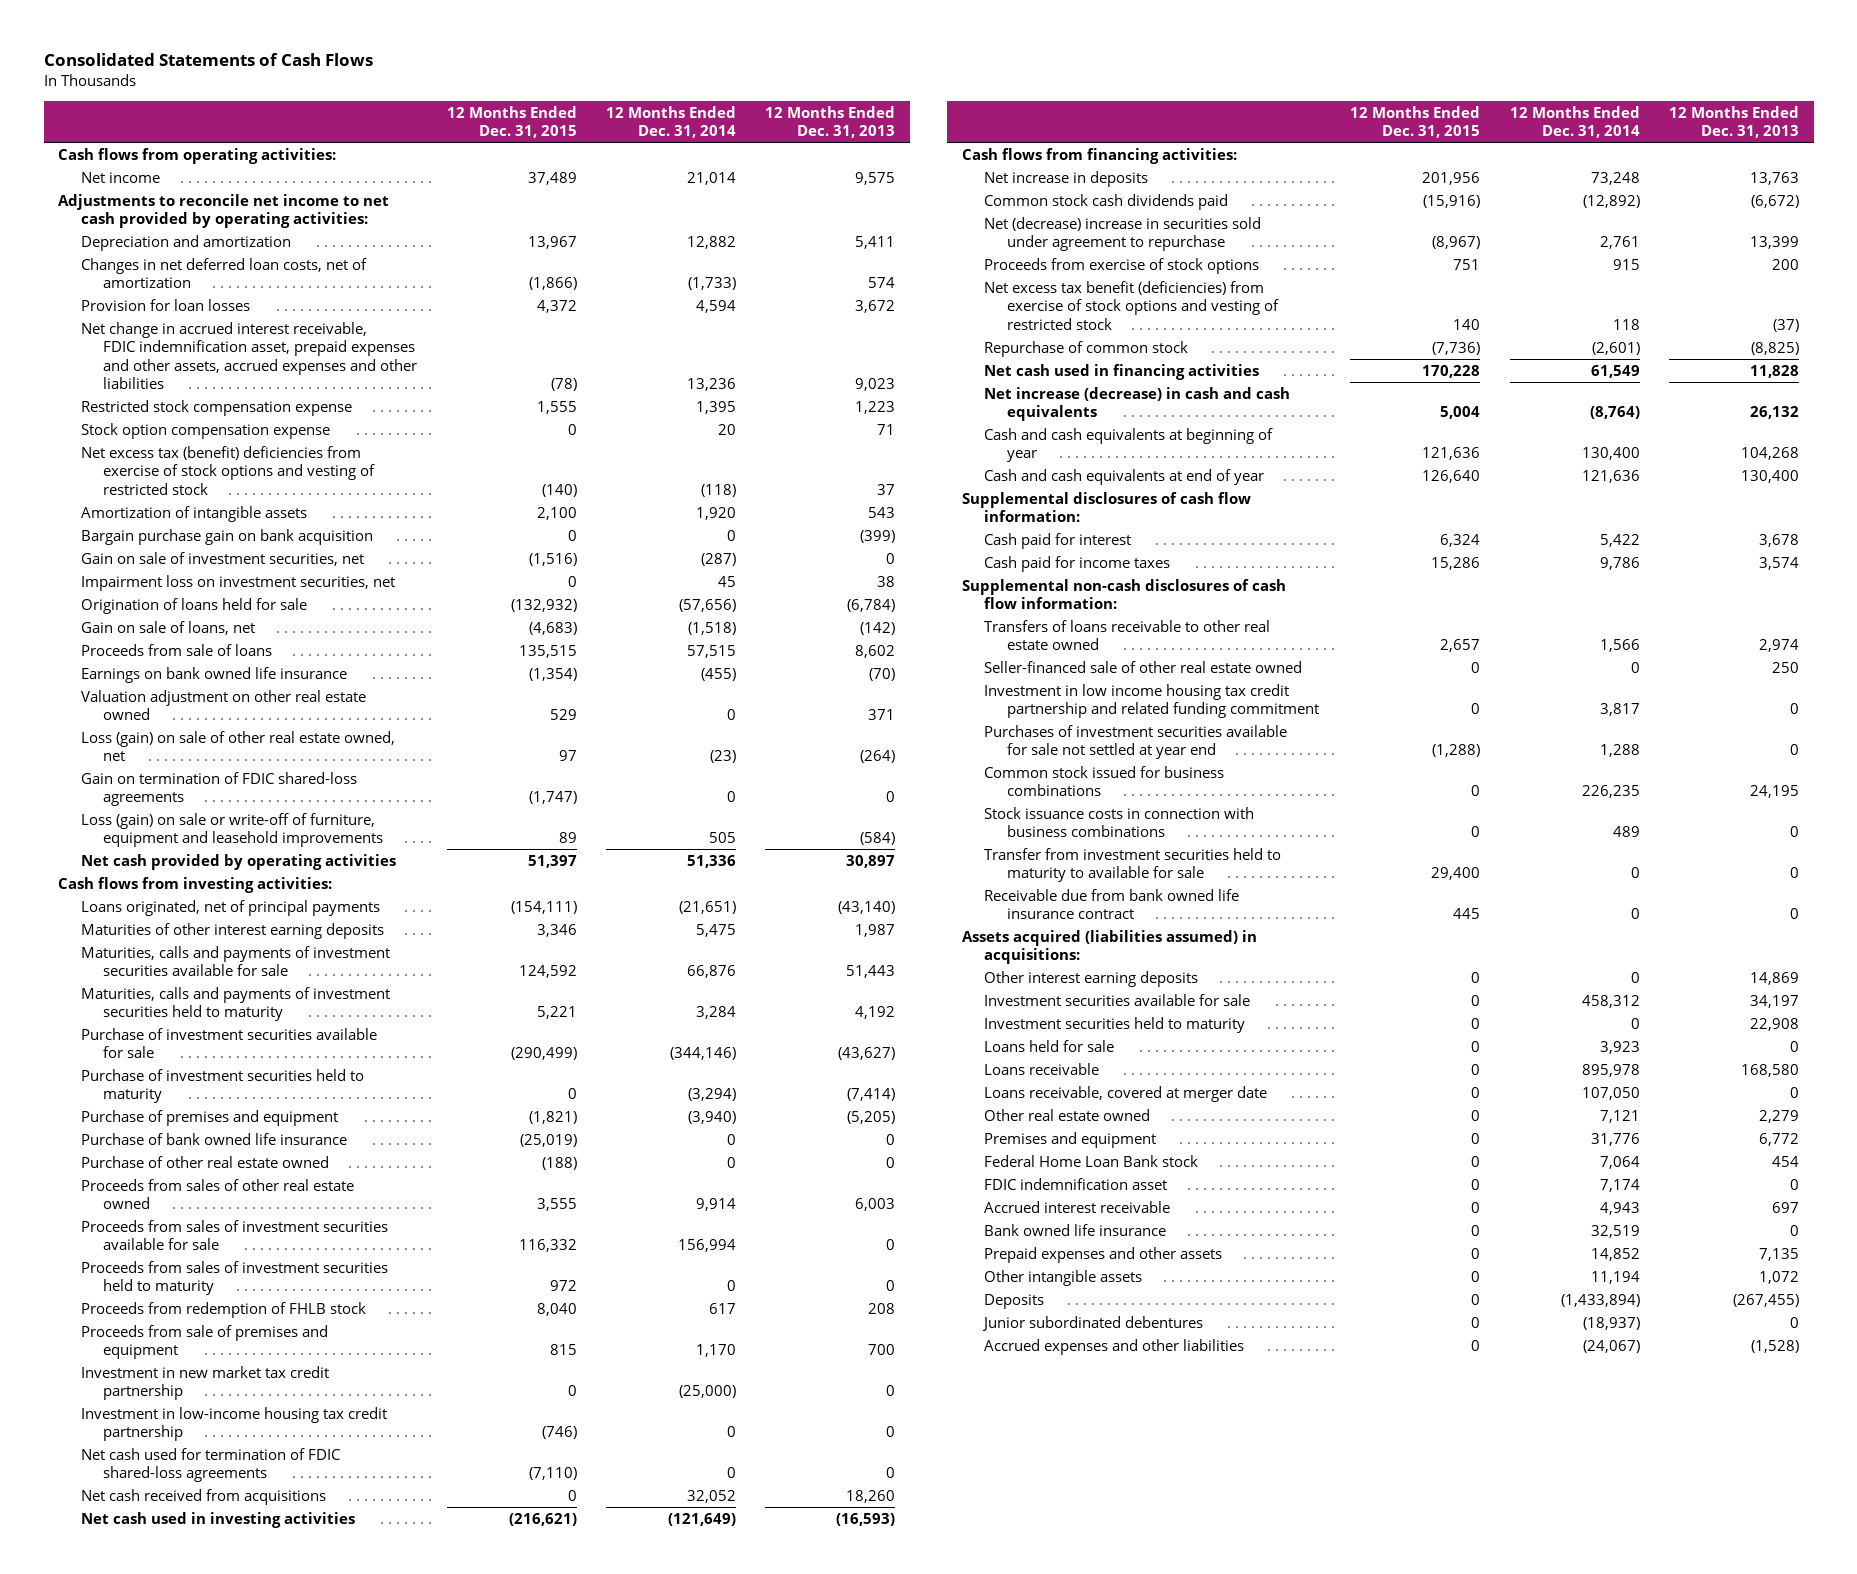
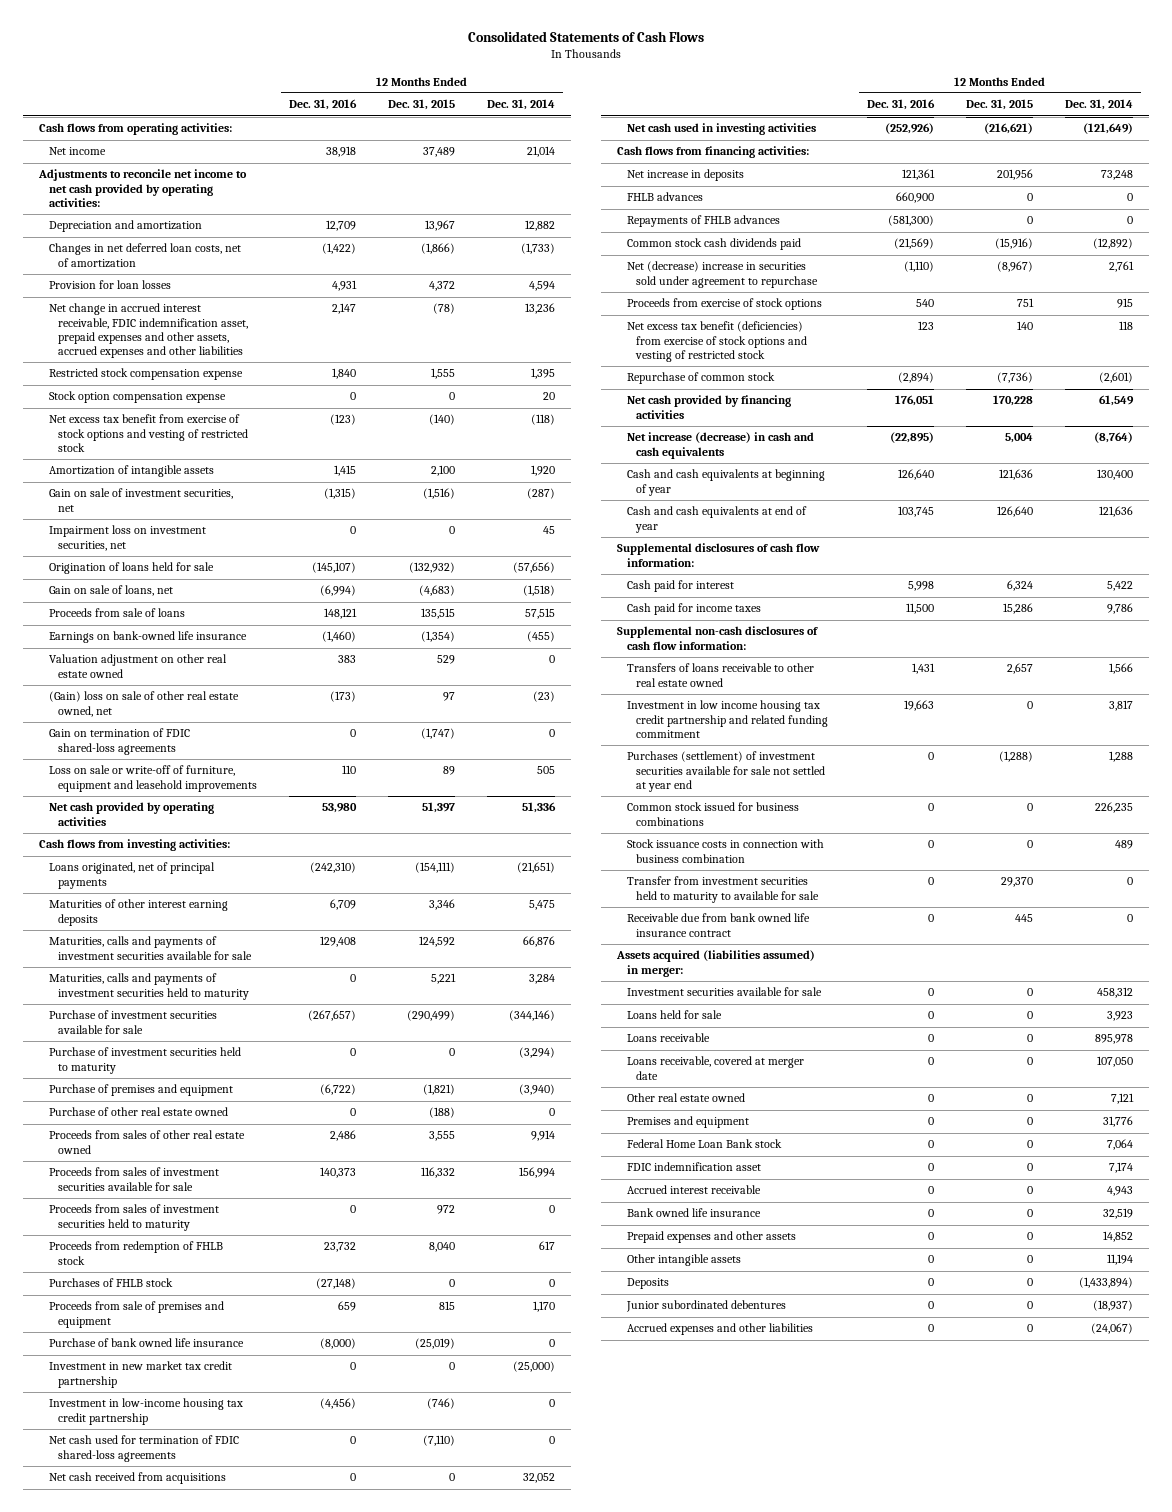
[765,105,896,139] 12 Months Ended Dec. 31, 2013 -> none
none -> [289,99,358,111] Dec. 31, 2016
[80,445,376,495] Net excess tax (benefit) deficiencies from exercise of stock options and vesting of restricted stock -> [48,414,249,452] Net excess tax benefit from exercise of stock options and vesting of restricted stock
[80,528,373,545] Bargain purchase gain on bank acquisition -> none
[80,666,347,683] Earnings on bank owned life insurance -> [48,631,247,644] Earnings on bank-owned life insurance
[80,730,395,762] Loss (gain) on sale of other real estate owned, net -> [48,691,239,717] (Gain) loss on sale of other real estate owned, net
[80,812,384,848] Loss (gain) on sale or write-off of furniture, equipment and leasehold improvements -> [48,765,258,792] Loss on sale or write-off of furniture, equipment and leasehold improvements
none -> [48,1278,173,1288] Purchases of FHLB stock
[80,1132,347,1145] Purchase of bank owned life insurance -> [48,1338,244,1348] Purchase of bank owned life insurance
none -> [626,192,703,202] FHLB advances
none -> [626,215,780,228] Repayments of FHLB advances
[984,363,1260,380] Net cash used in financing activities -> [626,395,791,419] Net cash provided by financing activities
[984,660,1303,673] Seller-financed sale of other real estate owned -> none
[984,724,1288,760] Purchases of investment securities available for sale not settled at year end -> [626,751,826,792] Purchases (settlement) of investment securities available for sale not settled at year end
[984,806,1255,838] Stock issuance costs in connection with business combinations -> [626,839,824,863] Stock issuance costs in connection with business combination
[1431,867,1481,881] 29,400 -> [1001,877,1034,888] 29,370
[984,970,1199,987] Other interest earning deposits -> none
[961,929,1257,965] Assets acquired (liabilities assumed) in acquisitions: -> [616,950,816,977] Assets acquired (liabilities assumed) in merger:
[984,1016,1246,1033] Investment securities held to maturity -> none

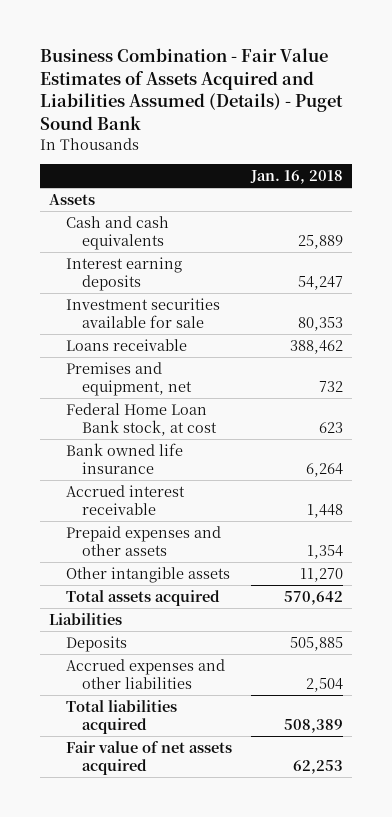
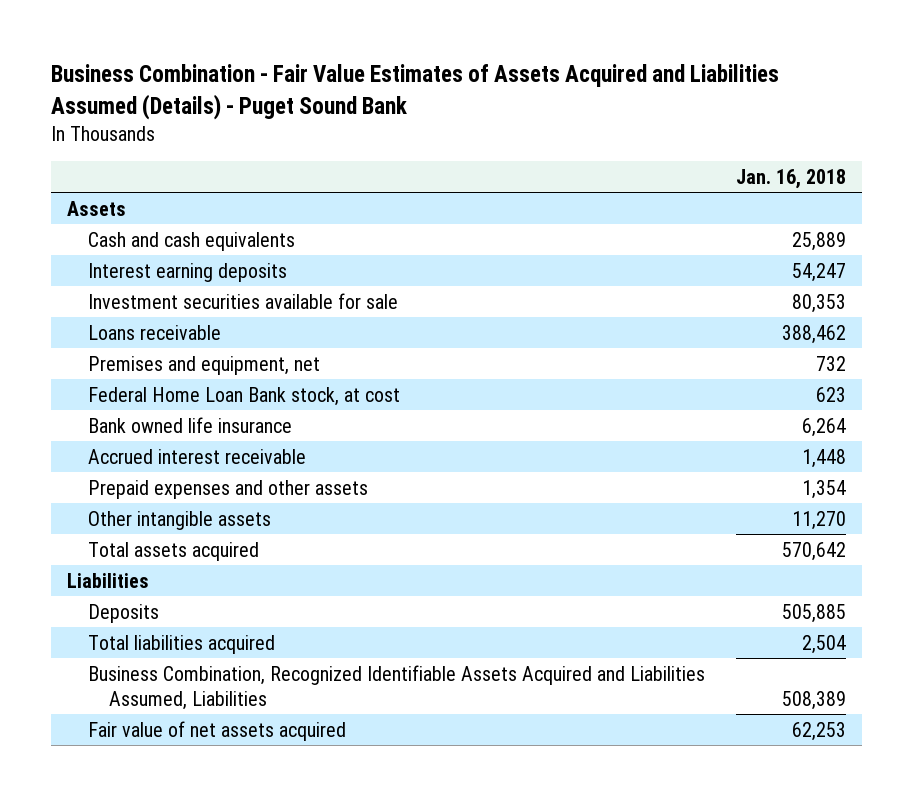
[65,658,225,690] Accrued expenses and other liabilities -> none
[283,719,343,734] 508,389 -> [802,634,847,654] 2,504
none -> [88,664,706,710] Business Combination, Recognized Identifiable Assets Acquired and Liabilities Assumed, Liabilities

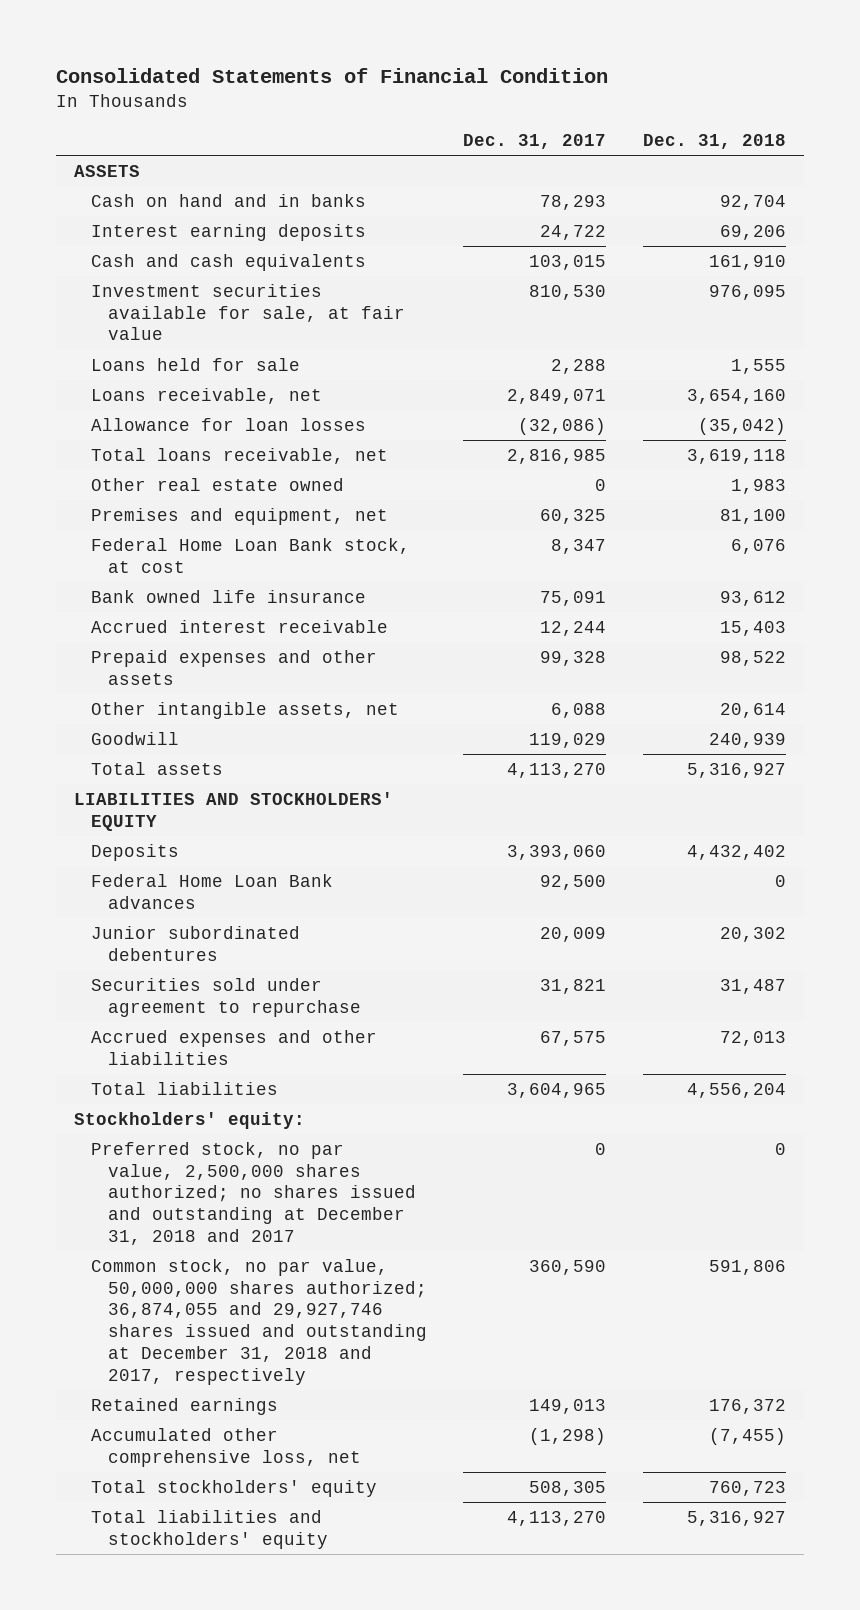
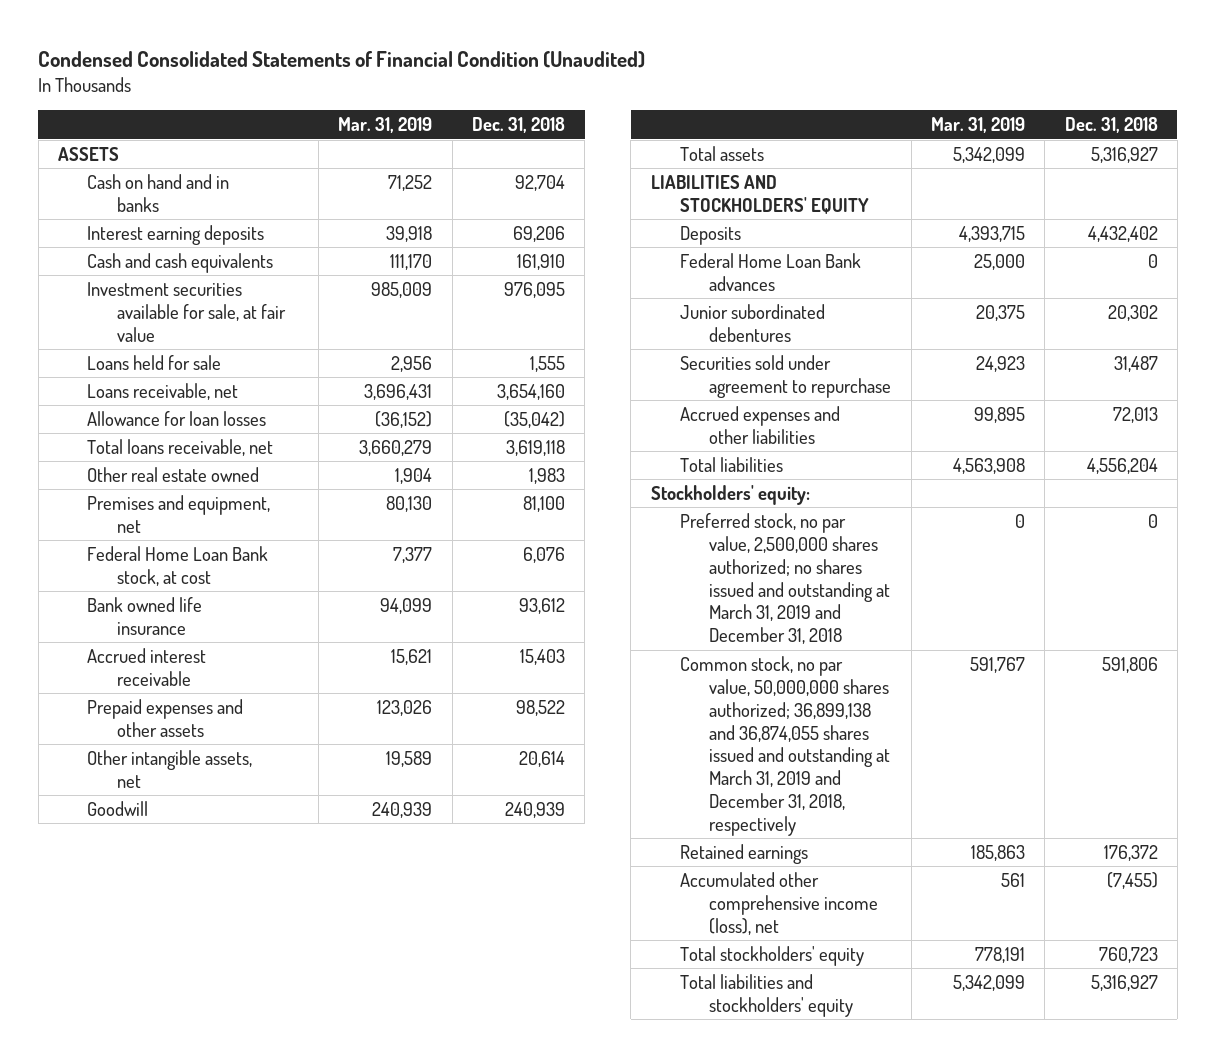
[55,68,608,84] Consolidated Statements of Financial Condition -> [38,51,646,69] Condensed Consolidated Statements of Financial Condition (Unaudited)
[463,133,607,149] Dec. 31, 2017 -> none
none -> [338,117,433,134] Mar. 31, 2019
[90,1141,416,1245] Preferred stock, no par value, 2,500,000 shares authorized; no shares issued and outstanding at December 31, 2018 and 2017 -> [680,512,891,645] Preferred stock, no par value, 2,500,000 shares authorized; no shares issued and outstanding at March 31, 2019 and December 31, 2018
[90,1258,427,1385] Common stock, no par value, 50,000,000 shares authorized; 36,874,055 and 29,927,746 shares issued and outstanding at December 31, 2018 and 2017, respectively -> [680,655,891,837] Common stock, no par value, 50,000,000 shares authorized; 36,899,138 and 36,874,055 shares issued and outstanding at March 31, 2019 and December 31, 2018, respectively
[90,1427,361,1467] Accumulated other comprehensive loss, net -> [680,871,879,935] Accumulated other comprehensive income (loss), net

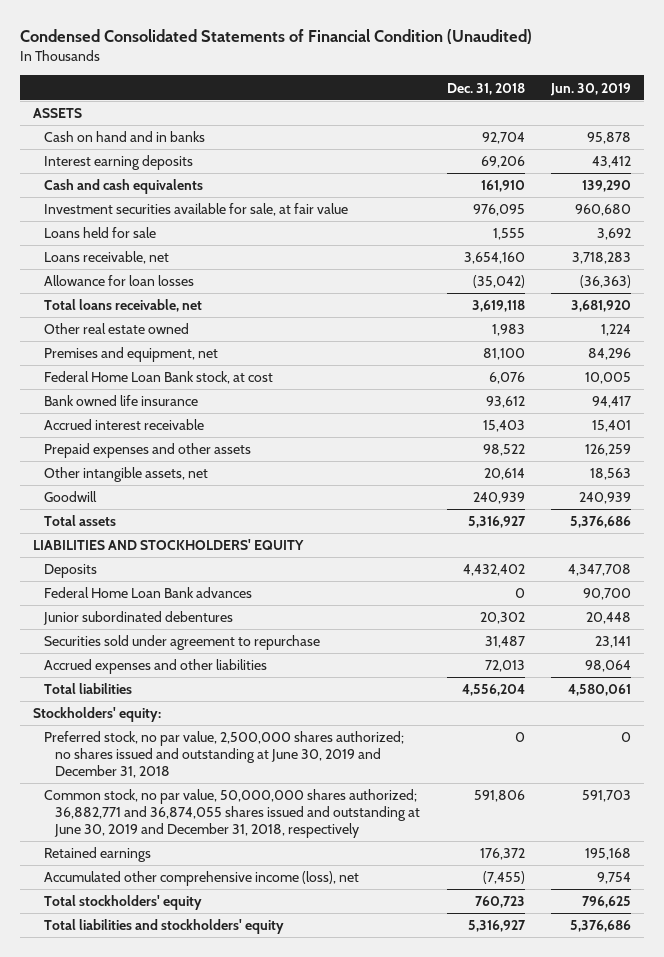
[338,117,433,134] Mar. 31, 2019 -> none
none -> [550,82,632,96] Jun. 30, 2019
[680,512,891,645] Preferred stock, no par value, 2,500,000 shares authorized; no shares issued and outstanding at March 31, 2019 and December 31, 2018 -> [44,731,405,778] Preferred stock, no par value, 2,500,000 shares authorized; no shares issued and outstanding at June 30, 2019 and December 31, 2018
[680,655,891,837] Common stock, no par value, 50,000,000 shares authorized; 36,899,138 and 36,874,055 shares issued and outstanding at March 31, 2019 and December 31, 2018, respectively -> [44,789,421,838] Common stock, no par value, 50,000,000 shares authorized; 36,882,771 and 36,874,055 shares issued and outstanding at June 30, 2019 and December 31, 2018, respectively

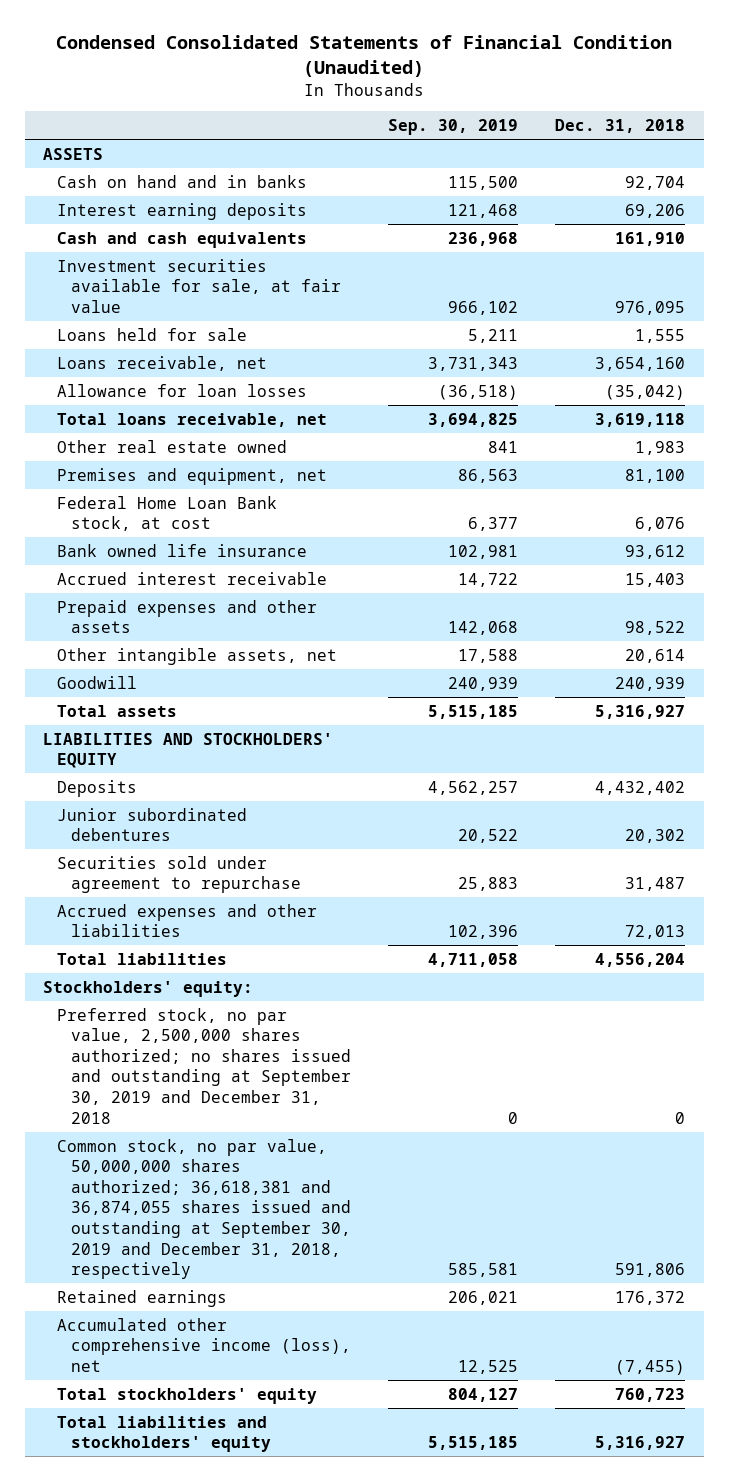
[550,82,632,96] Jun. 30, 2019 -> none
none -> [388,119,519,136] Sep. 30, 2019
[44,587,253,599] Federal Home Loan Bank advances -> none
[44,731,405,778] Preferred stock, no par value, 2,500,000 shares authorized; no shares issued and outstanding at June 30, 2019 and December 31, 2018 -> [57,1007,352,1124] Preferred stock, no par value, 2,500,000 shares authorized; no shares issued and outstanding at September 30, 2019 and December 31, 2018
[44,789,421,838] Common stock, no par value, 50,000,000 shares authorized; 36,882,771 and 36,874,055 shares issued and outstanding at June 30, 2019 and December 31, 2018, respectively -> [57,1138,352,1280] Common stock, no par value, 50,000,000 shares authorized; 36,618,381 and 36,874,055 shares issued and outstanding at September 30, 2019 and December 31, 2018, respectively

